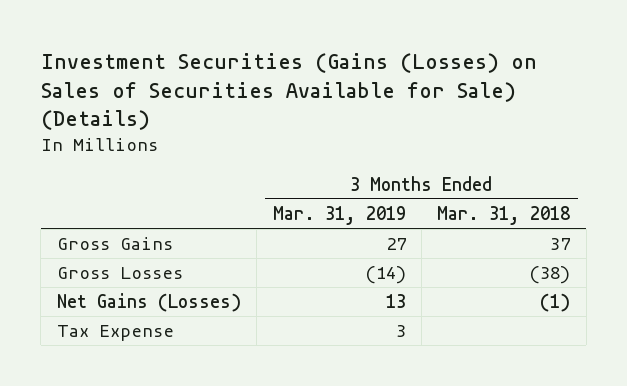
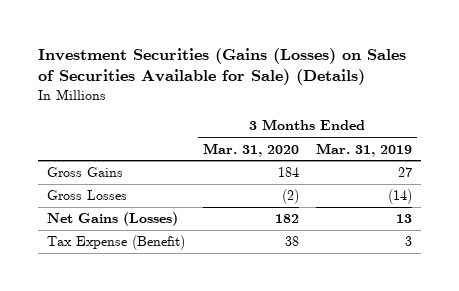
[437,205,571,225] Mar. 31, 2018 -> none
none -> [202,142,299,157] Mar. 31, 2020
[56,324,174,341] Tax Expense -> [46,235,185,251] Tax Expense (Benefit)

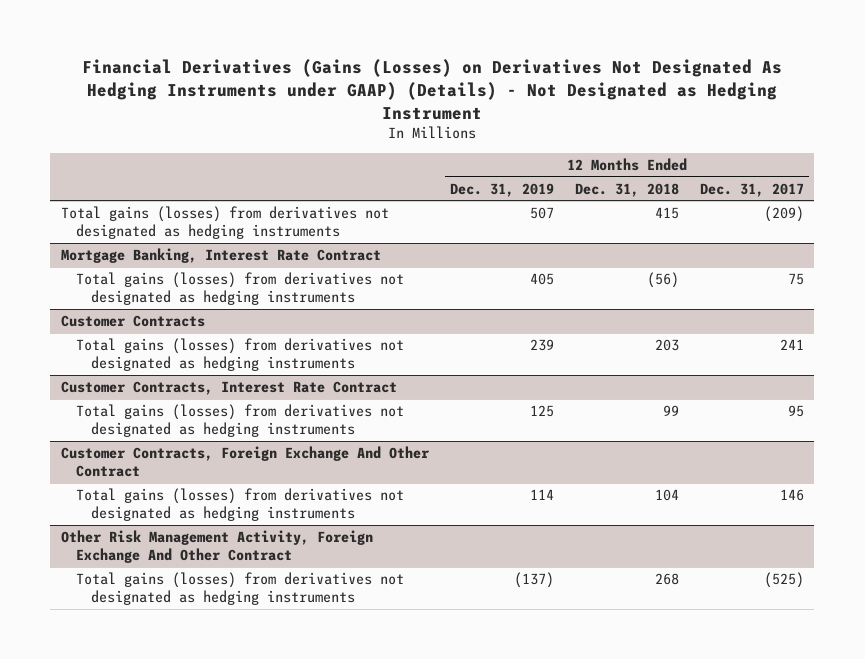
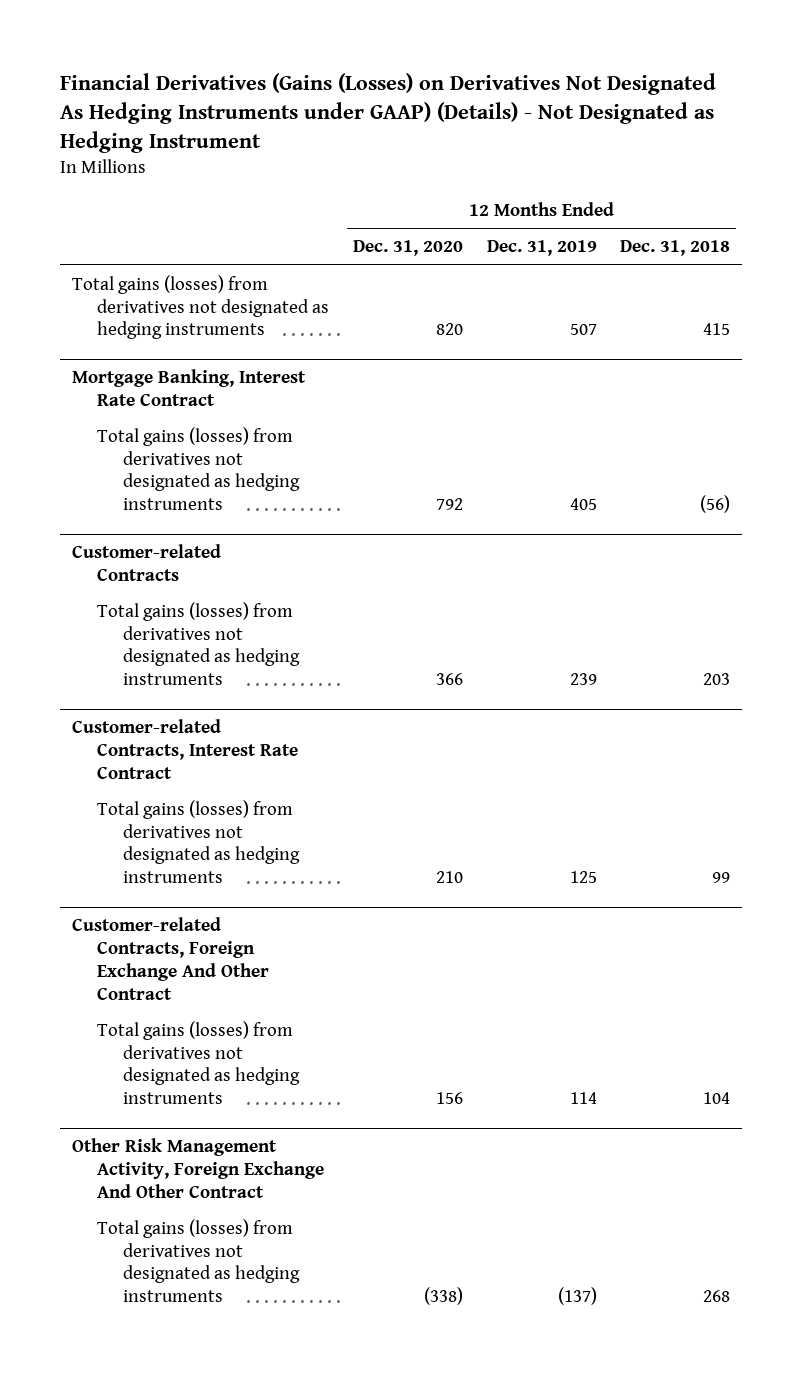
[699,182,804,197] Dec. 31, 2017 -> none
none -> [353,240,464,257] Dec. 31, 2020
[60,314,205,327] Customer Contracts -> [72,544,222,582] Customer-related Contracts
[60,380,397,395] Customer Contracts, Interest Rate Contract -> [72,719,299,779] Customer-related Contracts, Interest Rate Contract
[60,445,430,478] Customer Contracts, Foreign Exchange And Other Contract -> [72,917,270,1000] Customer-related Contracts, Foreign Exchange And Other Contract

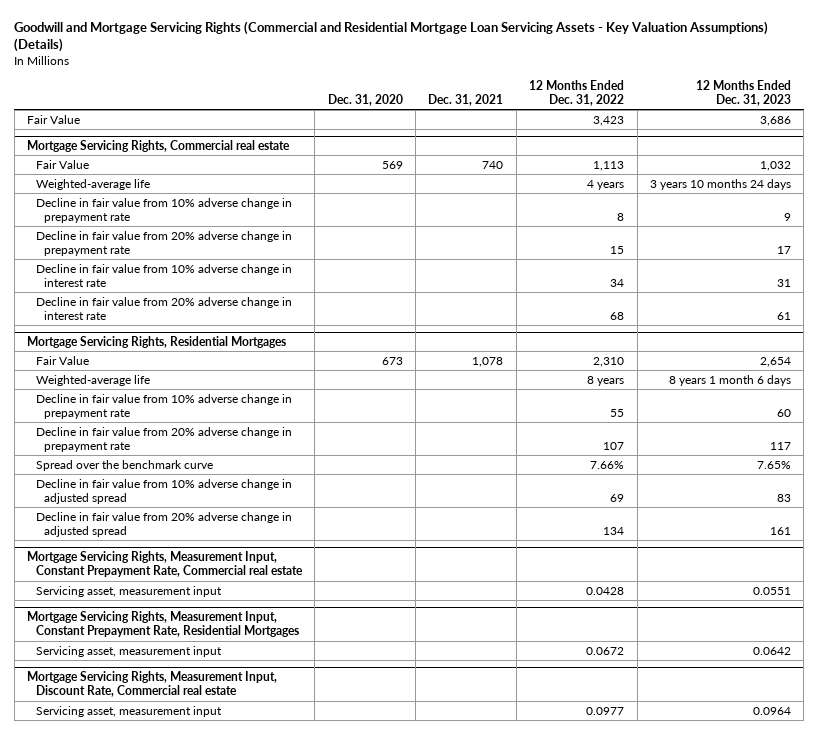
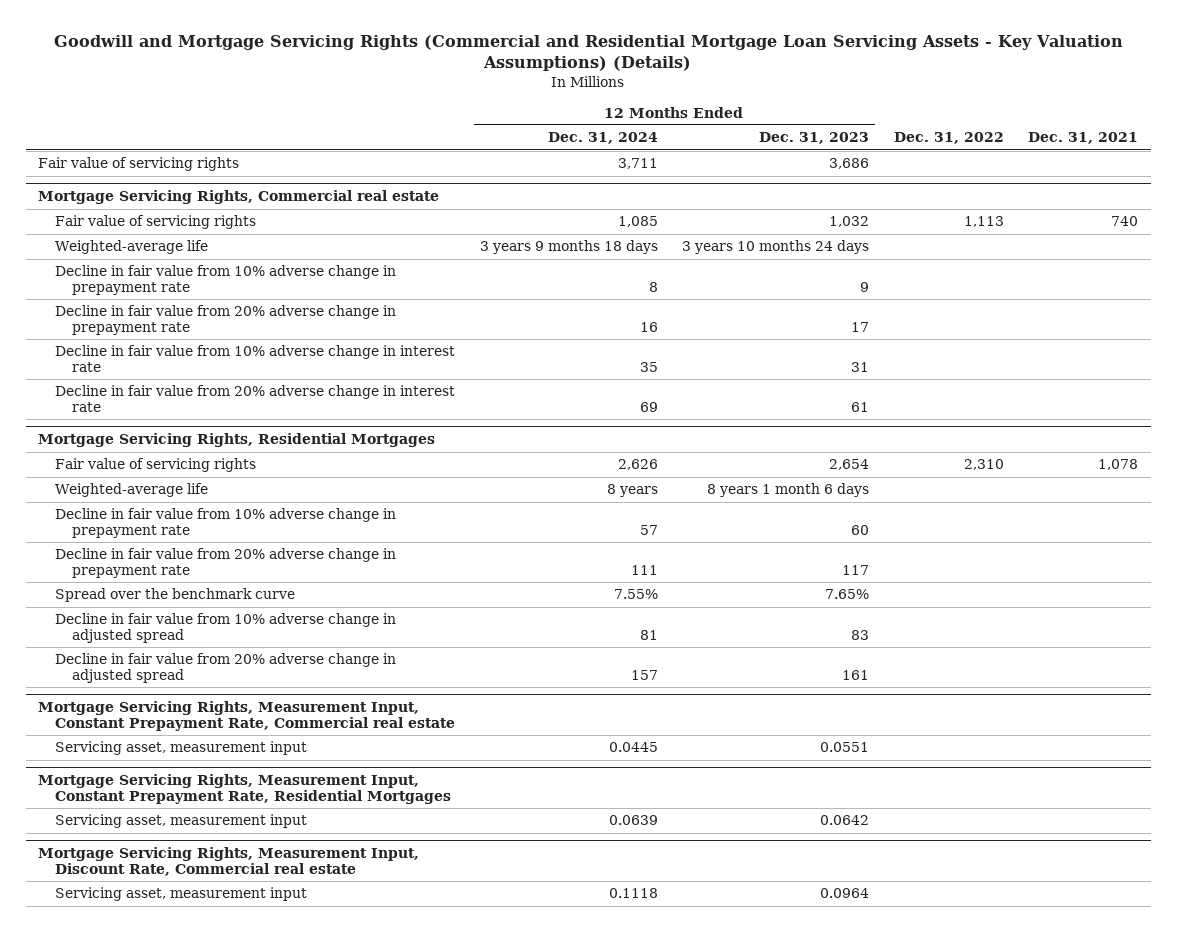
[327,93,403,106] Dec. 31, 2020 -> none
[529,79,625,106] 12 Months Ended Dec. 31, 2022 -> none
none -> [547,132,658,145] Dec. 31, 2024
none -> [893,132,1004,145] Dec. 31, 2022
[27,114,81,124] Fair Value -> [38,157,240,172] Fair value of servicing rights
[35,159,89,169] Fair Value -> [55,215,257,230] Fair value of servicing rights
[35,355,89,365] Fair Value -> [55,458,257,473] Fair value of servicing rights

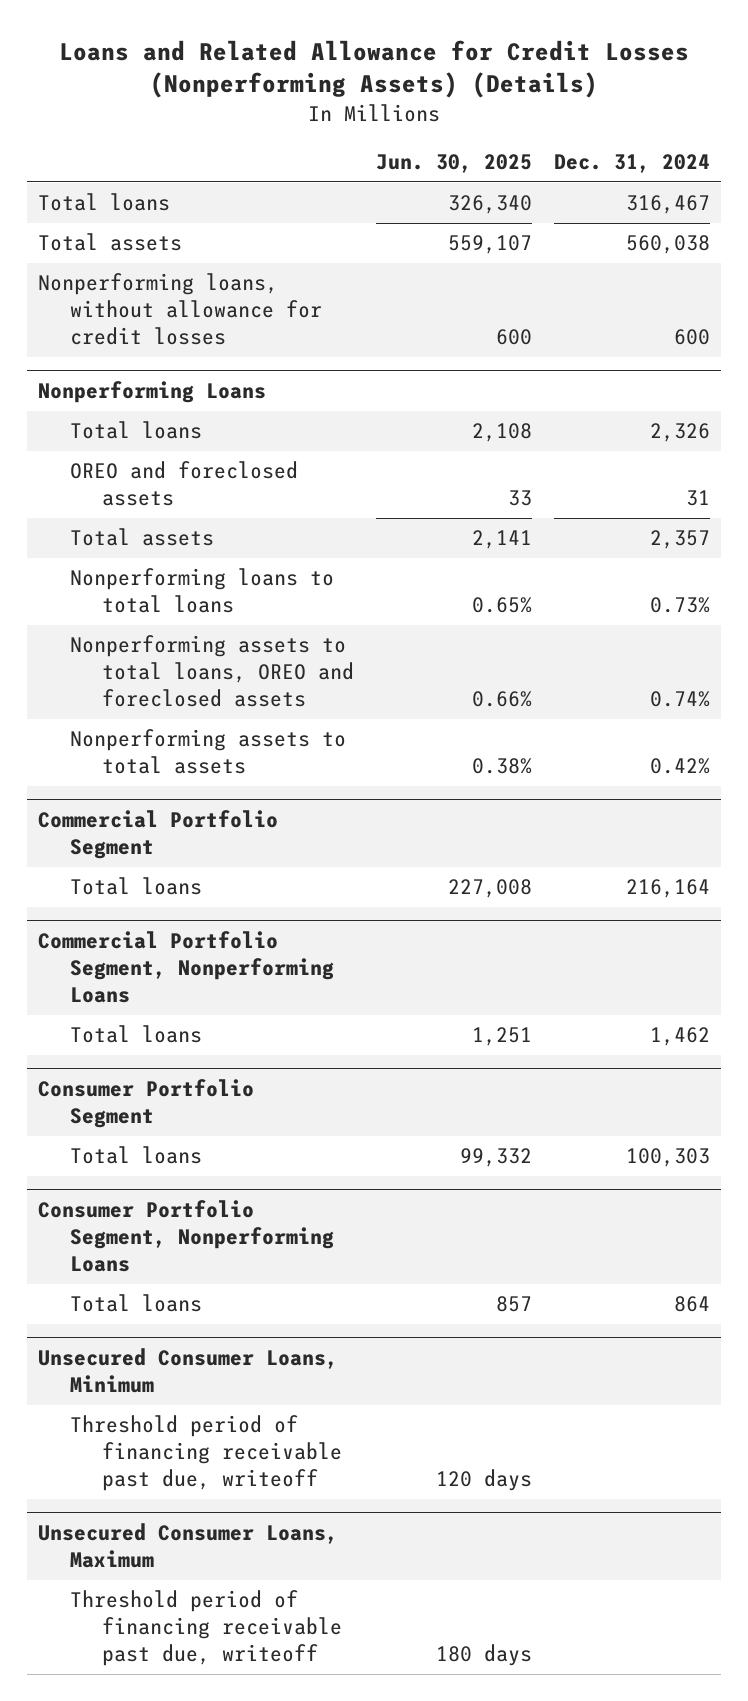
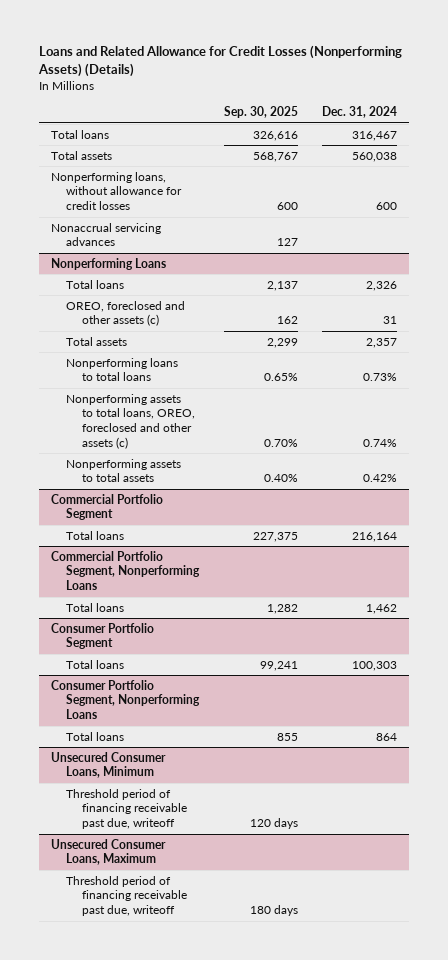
[375,154,532,174] Jun. 30, 2025 -> none
none -> [223,106,298,119] Sep. 30, 2025
none -> [50,222,161,247] Nonaccrual servicing advances
[70,461,299,507] OREO and foreclosed assets -> [66,300,186,327] OREO, foreclosed and other assets (c)
[70,635,354,708] Nonperforming assets to total loans, OREO and foreclosed assets -> [66,393,195,449] Nonperforming assets to total loans, OREO, foreclosed and other assets (c)

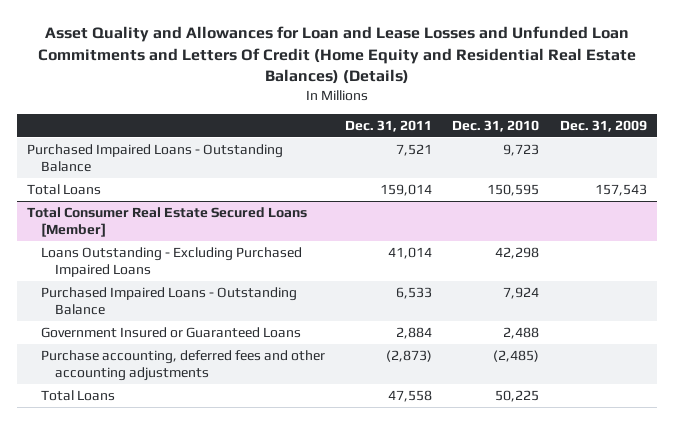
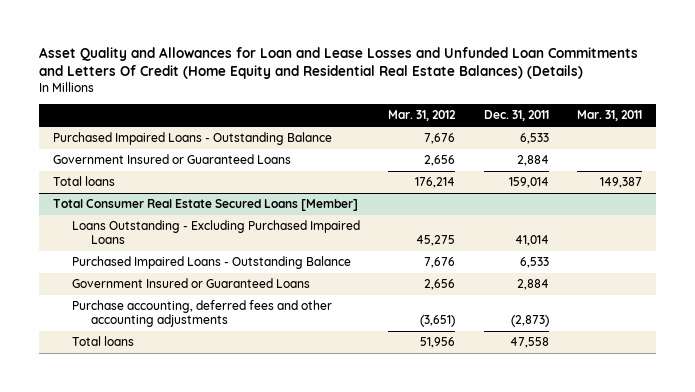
[452,119,540,132] Dec. 31, 2010 -> none
[559,119,647,132] Dec. 31, 2009 -> none
none -> [388,110,457,122] Mar. 31, 2012
none -> [577,110,643,122] Mar. 31, 2011
[396,144,433,157] 7,521 -> [519,133,549,145] 6,533
none -> [53,154,292,165] Government Insured or Guaranteed Loans
[26,184,101,196] Total Loans -> [53,176,116,187] Total loans
[41,390,116,402] Total Loans -> [72,336,135,347] Total loans

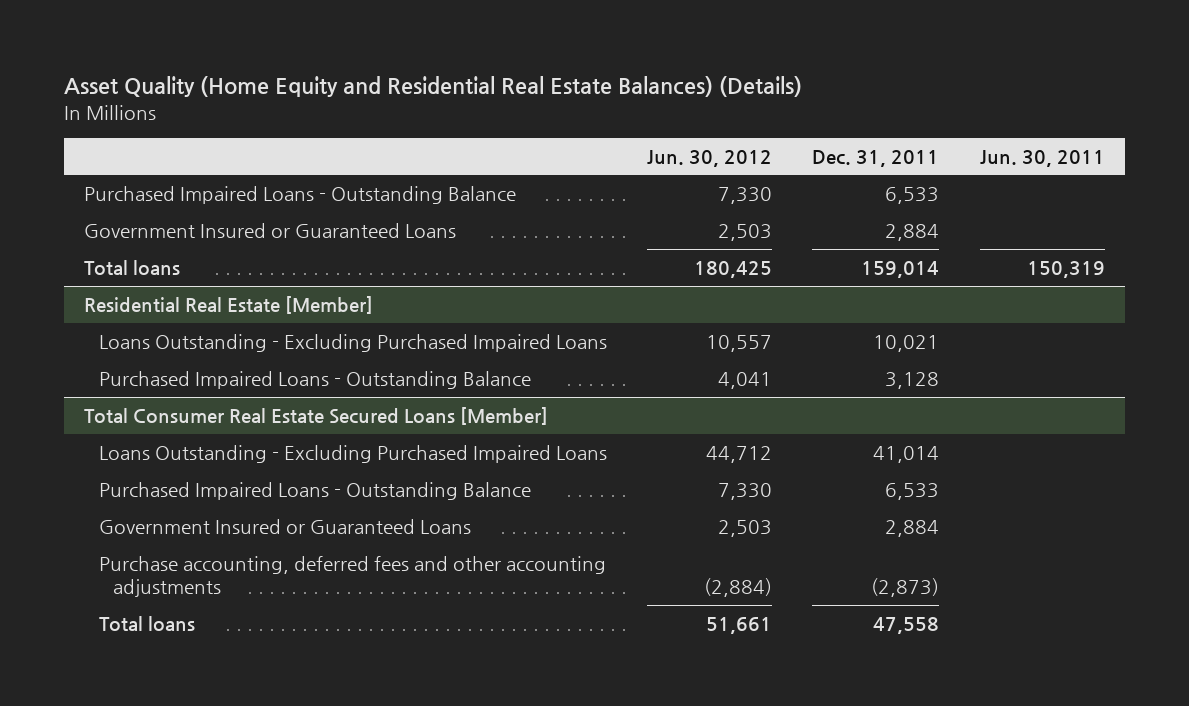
[39,46,639,80] Asset Quality and Allowances for Loan and Lease Losses and Unfunded Loan Commitments and Letters Of Credit (Home Equity and Residential Real Estate Balances) (Details) -> [63,75,802,97] Asset Quality (Home Equity and Residential Real Estate Balances) (Details)
[388,110,457,122] Mar. 31, 2012 -> none
[577,110,643,122] Mar. 31, 2011 -> none
none -> [646,149,772,167] Jun. 30, 2012
none -> [979,149,1105,167] Jun. 30, 2011
none -> [83,296,373,315] Residential Real Estate [Member]
none -> [98,334,607,353] Loans Outstanding - Excluding Purchased Impaired Loans
none -> [98,371,531,390] Purchased Impaired Loans - Outstanding Balance

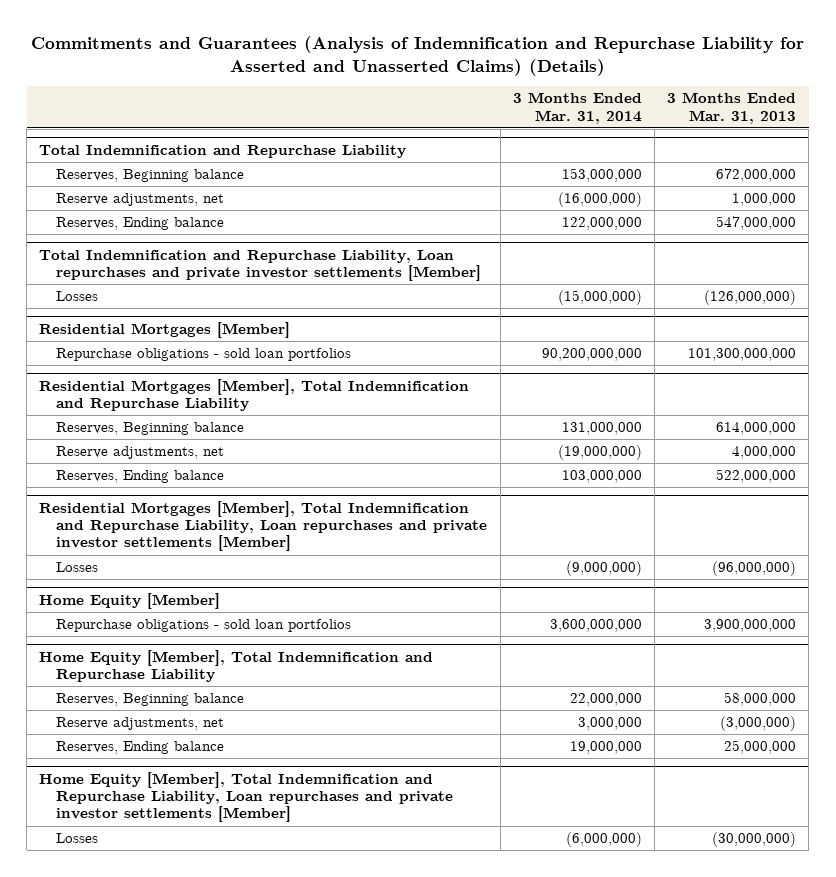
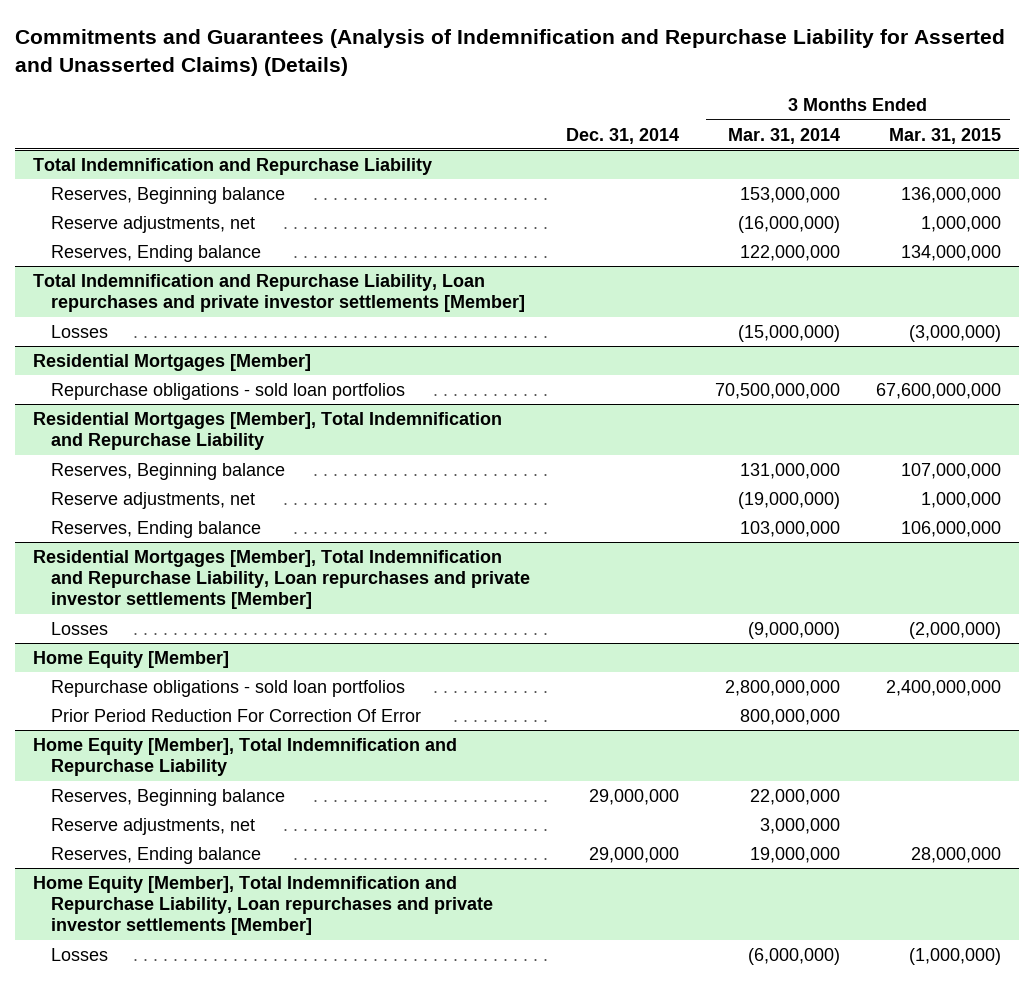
[667,92,797,124] 3 Months Ended Mar. 31, 2013 -> none
none -> [565,127,679,144] Dec. 31, 2014
none -> [889,127,1002,144] Mar. 31, 2015
[541,348,642,362] 90,200,000,000 -> [714,382,840,399] 70,500,000,000
[549,619,642,633] 3,600,000,000 -> [724,679,840,696] 2,800,000,000
none -> [50,708,421,722] Prior Period Reduction For Correction Of Error

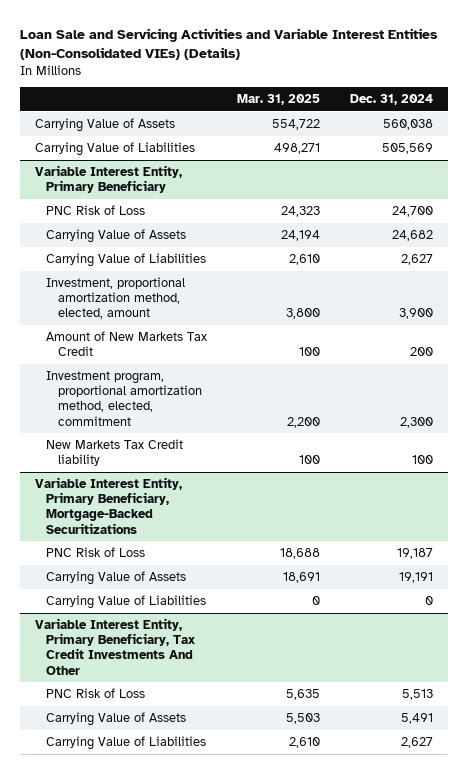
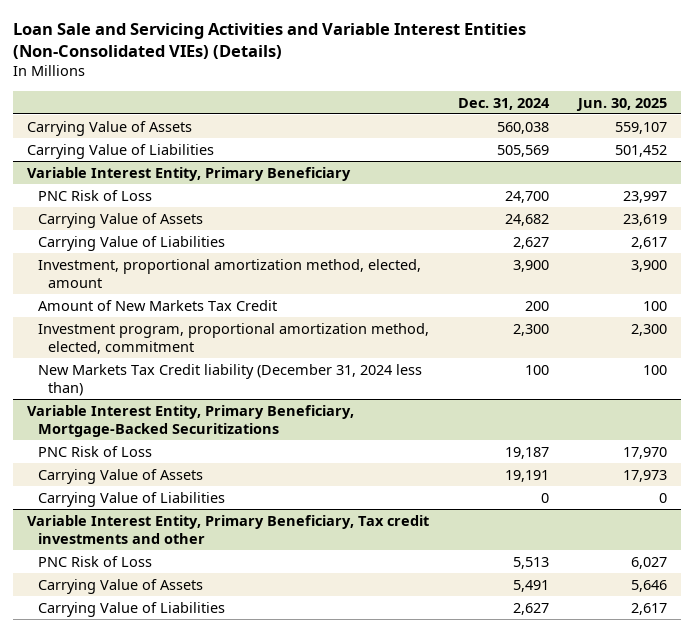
[237,94,321,106] Mar. 31, 2025 -> none
none -> [575,97,667,111] Jun. 30, 2025
[46,439,184,467] New Markets Tax Credit liability -> [37,363,422,396] New Markets Tax Credit liability (December 31, 2024 less than)
[34,618,196,675] Variable Interest Entity, Primary Beneficiary, Tax Credit Investments And Other -> [26,514,429,544] Variable Interest Entity, Primary Beneficiary, Tax credit investments and other

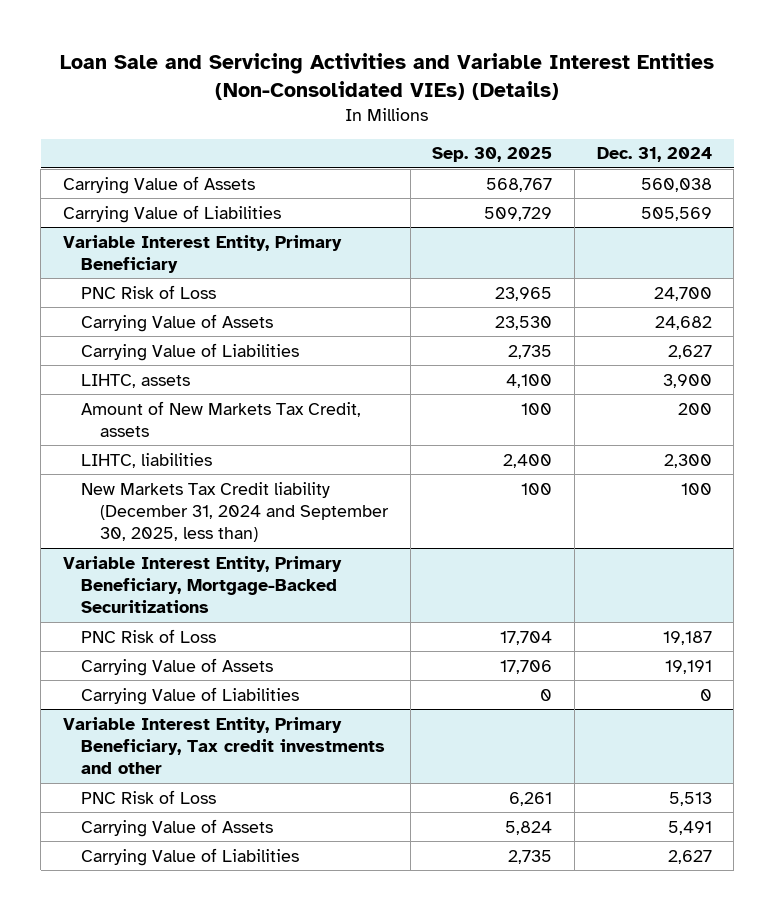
[575,97,667,111] Jun. 30, 2025 -> none
none -> [432,147,553,163] Sep. 30, 2025
[37,258,421,288] Investment, proportional amortization method, elected, amount -> [81,373,191,388] LIHTC, assets
[37,299,277,311] Amount of New Markets Tax Credit -> [81,400,362,437] Amount of New Markets Tax Credit, assets
[37,322,429,354] Investment program, proportional amortization method, elected, commitment -> [81,452,213,468] LIHTC, liabilities
[37,363,422,396] New Markets Tax Credit liability (December 31, 2024 less than) -> [81,481,390,543] New Markets Tax Credit liability (December 31, 2024 and September 30, 2025, less than)

